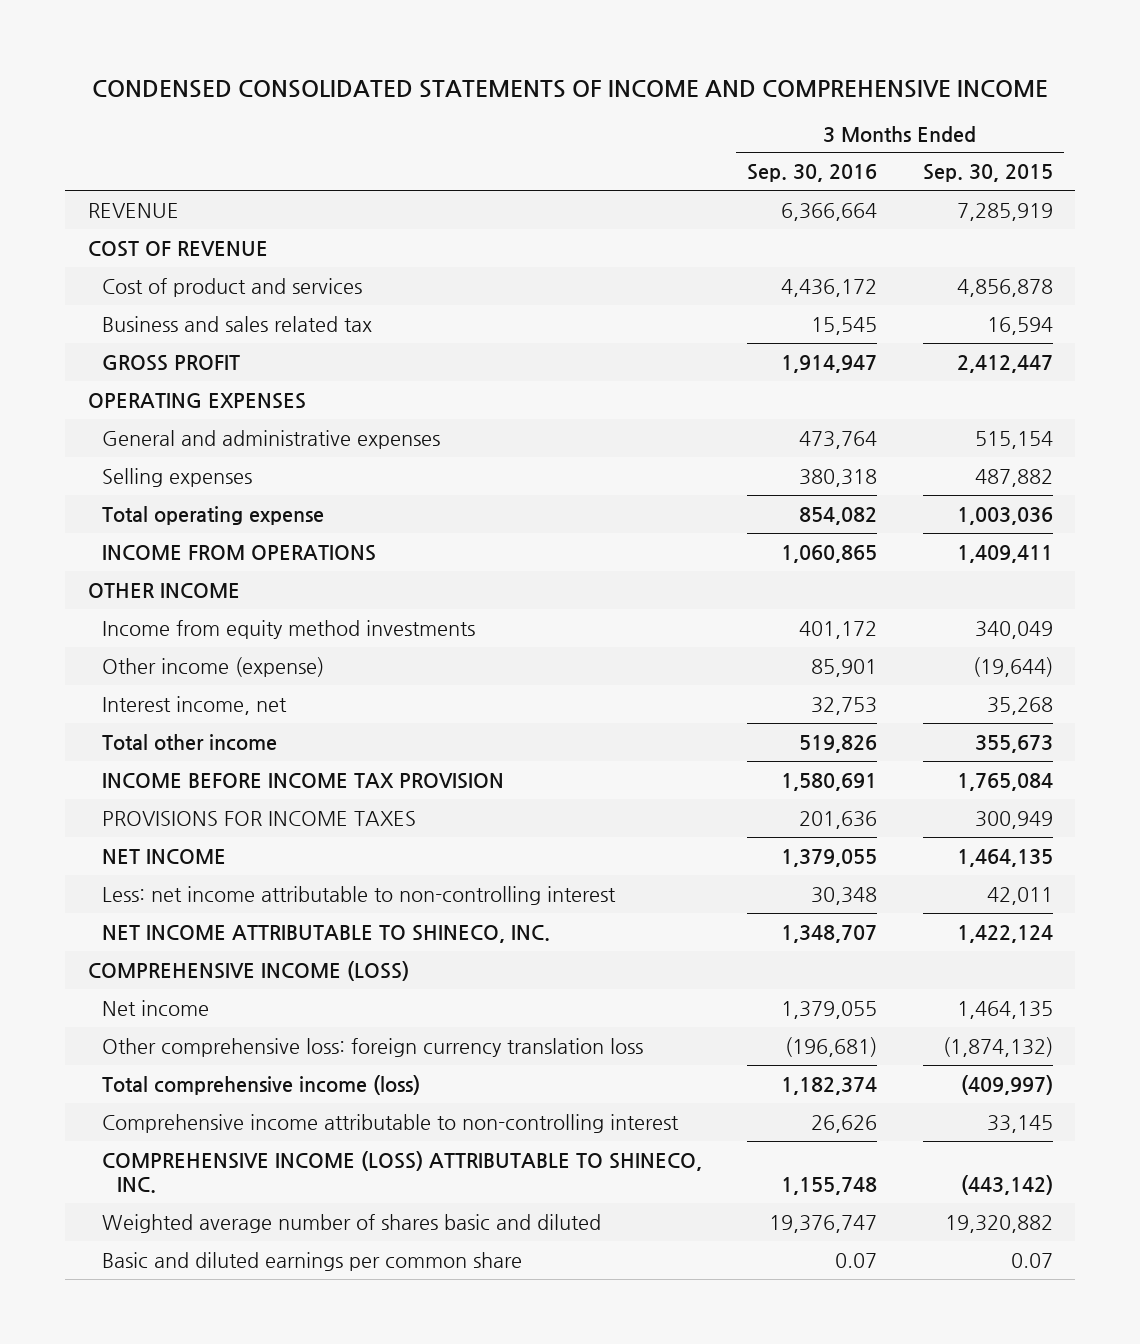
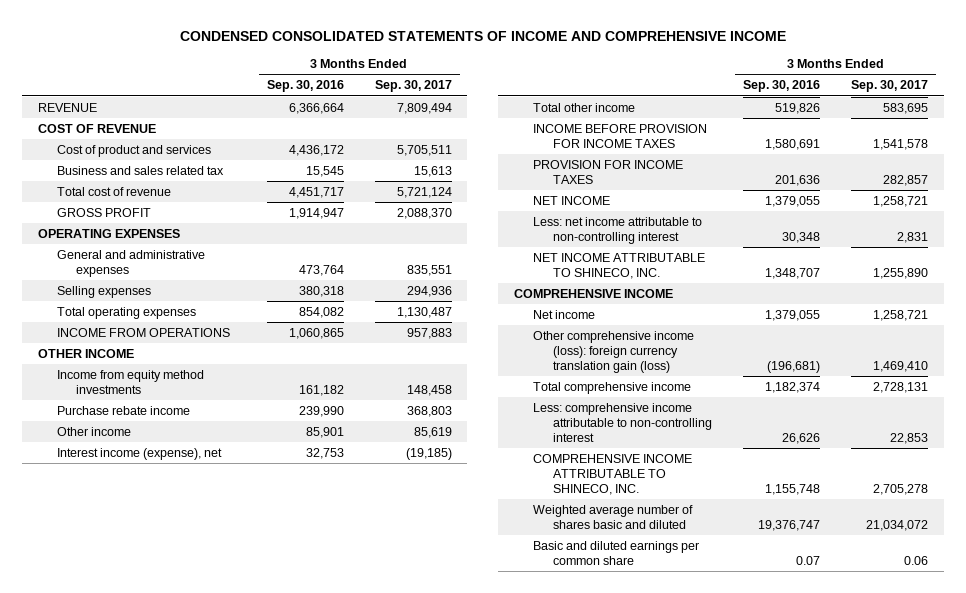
[922,164,1053,183] Sep. 30, 2015 -> none
none -> [374,80,452,93] Sep. 30, 2017
none -> [56,186,171,196] Total cost of revenue
[102,505,325,525] Total operating expense -> [56,306,196,319] Total operating expenses
[799,620,878,639] 401,172 -> [298,384,344,396] 161,182
none -> [56,405,190,415] Purchase rebate income
[102,656,325,677] Other income (expense) -> [56,426,131,436] Other income
[102,695,288,715] Interest income, net -> [56,447,222,460] Interest income (expense), net
[102,772,505,789] INCOME BEFORE INCOME TAX PROVISION -> [533,123,708,148] INCOME BEFORE PROVISION FOR INCOME TAXES
[102,810,417,826] PROVISIONS FOR INCOME TAXES -> [533,159,684,184] PROVISION FOR INCOME TAXES
[87,960,409,981] COMPREHENSIVE INCOME (LOSS) -> [514,288,674,298] COMPREHENSIVE INCOME
[102,1037,644,1057] Other comprehensive loss: foreign currency translation loss -> [533,330,695,373] Other comprehensive income (loss): foreign currency translation gain (loss)
[102,1074,421,1095] Total comprehensive income (loss) -> [533,381,692,394] Total comprehensive income
[102,1113,680,1133] Comprehensive income attributable to non-controlling interest -> [533,402,712,442] Less: comprehensive income attributable to non-controlling interest
[102,1150,703,1194] COMPREHENSIVE INCOME (LOSS) ATTRIBUTABLE TO SHINECO, INC. -> [533,453,693,495] COMPREHENSIVE INCOME ATTRIBUTABLE TO SHINECO, INC.

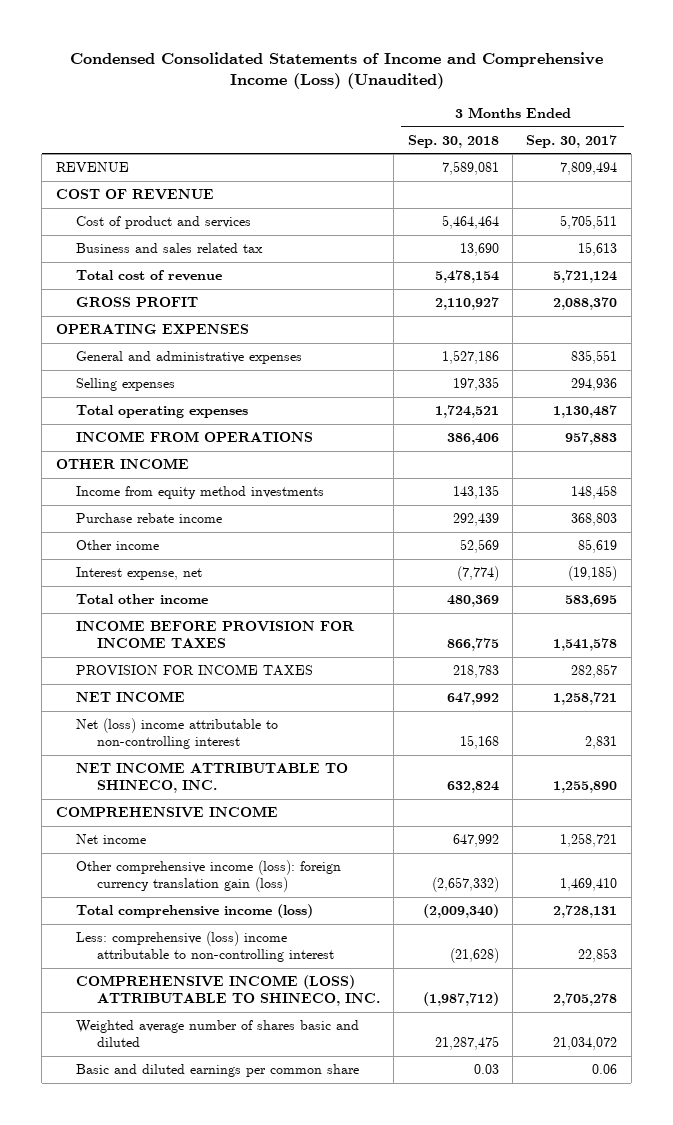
[179,31,786,42] CONDENSED CONSOLIDATED STATEMENTS OF INCOME AND COMPREHENSIVE INCOME -> [69,51,603,90] Condensed Consolidated Statements of Income and Comprehensive Income (Loss) (Unaudited)
[266,80,344,93] Sep. 30, 2016 -> none
none -> [407,134,499,148] Sep. 30, 2018
[56,447,222,460] Interest income (expense), net -> [76,567,203,581] Interest expense, net
[533,216,703,244] Less: net income attributable to non-controlling interest -> [76,718,279,749] Net (loss) income attributable to non-controlling interest
[533,381,692,394] Total comprehensive income -> [76,904,314,919] Total comprehensive income (loss)
[533,402,712,442] Less: comprehensive income attributable to non-controlling interest -> [76,931,334,962] Less: comprehensive (loss) income attributable to non-controlling interest
[533,453,693,495] COMPREHENSIVE INCOME ATTRIBUTABLE TO SHINECO, INC. -> [76,975,380,1006] COMPREHENSIVE INCOME (LOSS) ATTRIBUTABLE TO SHINECO, INC.

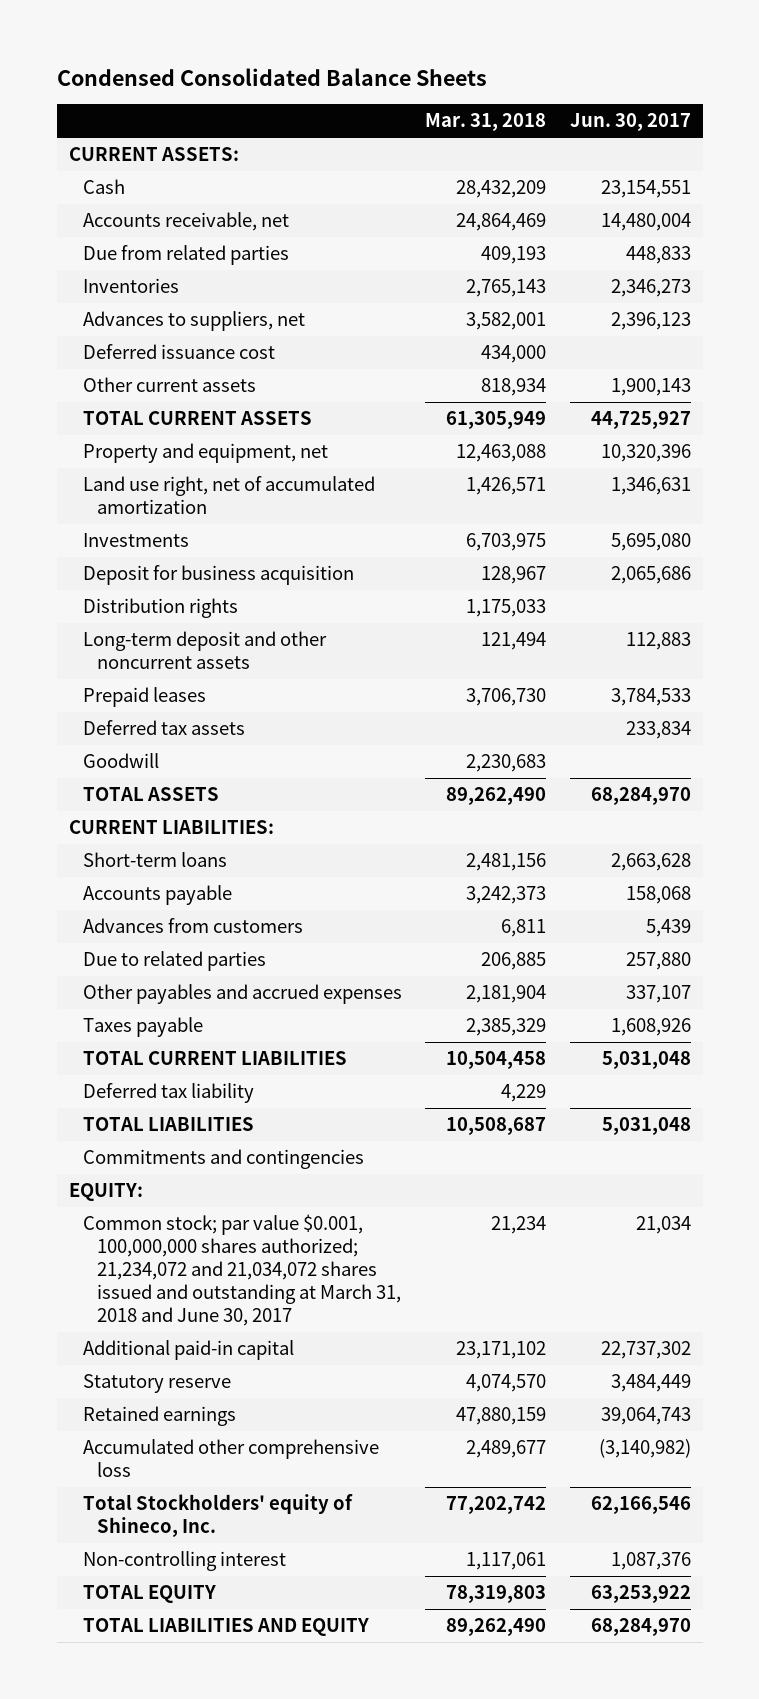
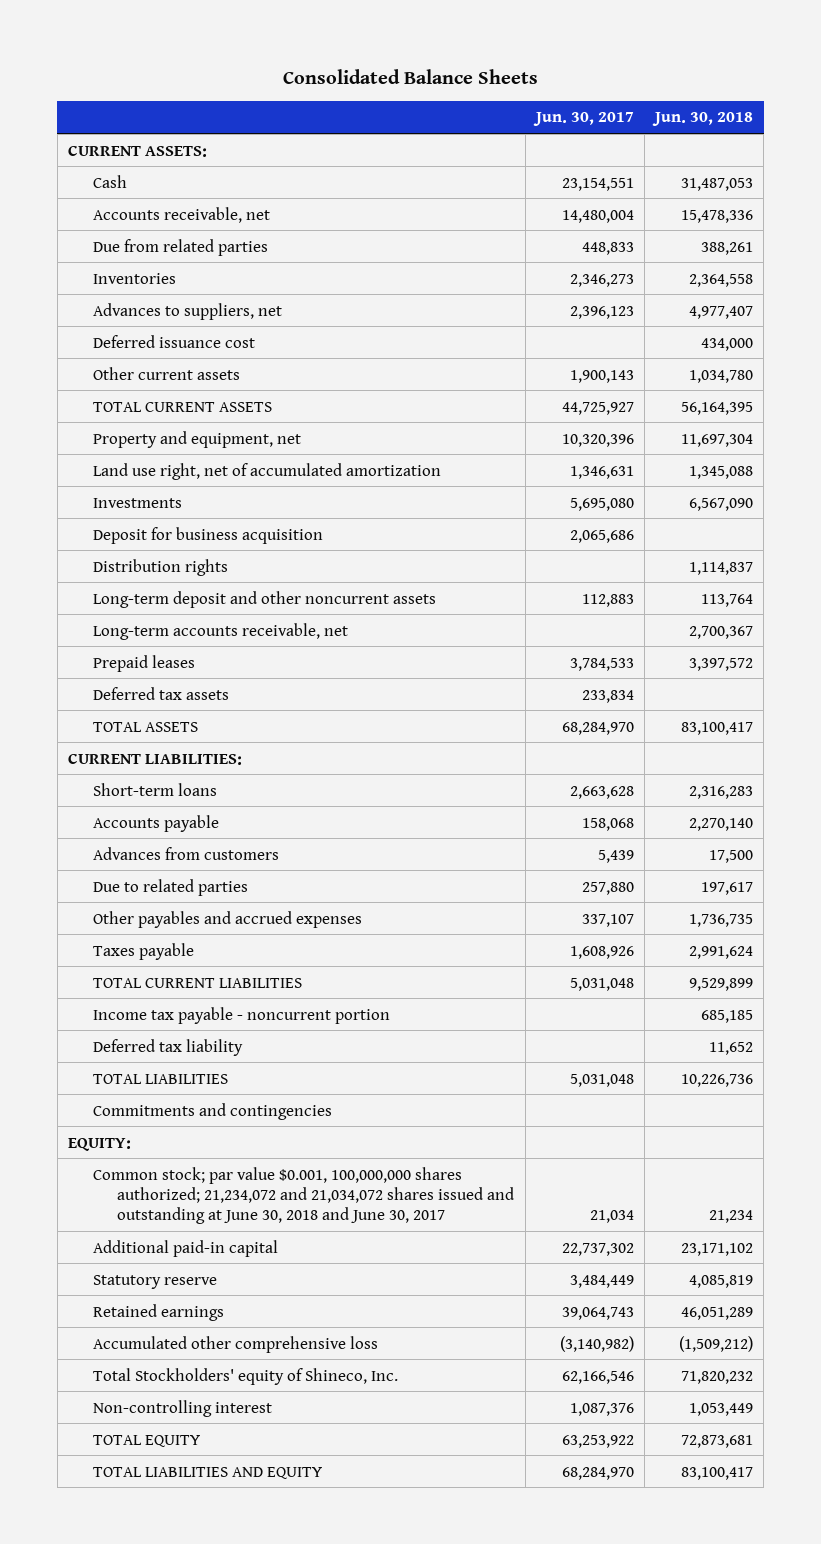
[56,67,487,86] Condensed Consolidated Balance Sheets -> [282,68,538,84] Consolidated Balance Sheets
[425,113,547,132] Mar. 31, 2018 -> none
none -> [652,112,754,127] Jun. 30, 2018
none -> [92,622,348,640] Long-term accounts receivable, net
[82,753,159,769] Goodwill -> none
none -> [92,1006,390,1024] Income tax payable - noncurrent portion
[82,1214,401,1326] Common stock; par value $0.001, 100,000,000 shares authorized; 21,234,072 and 21,034,072 shares issued and outstanding at March 31, 2018 and June 30, 2017 -> [92,1166,515,1225] Common stock; par value $0.001, 100,000,000 shares authorized; 21,234,072 and 21,034,072 shares issued and outstanding at June 30, 2018 and June 30, 2017

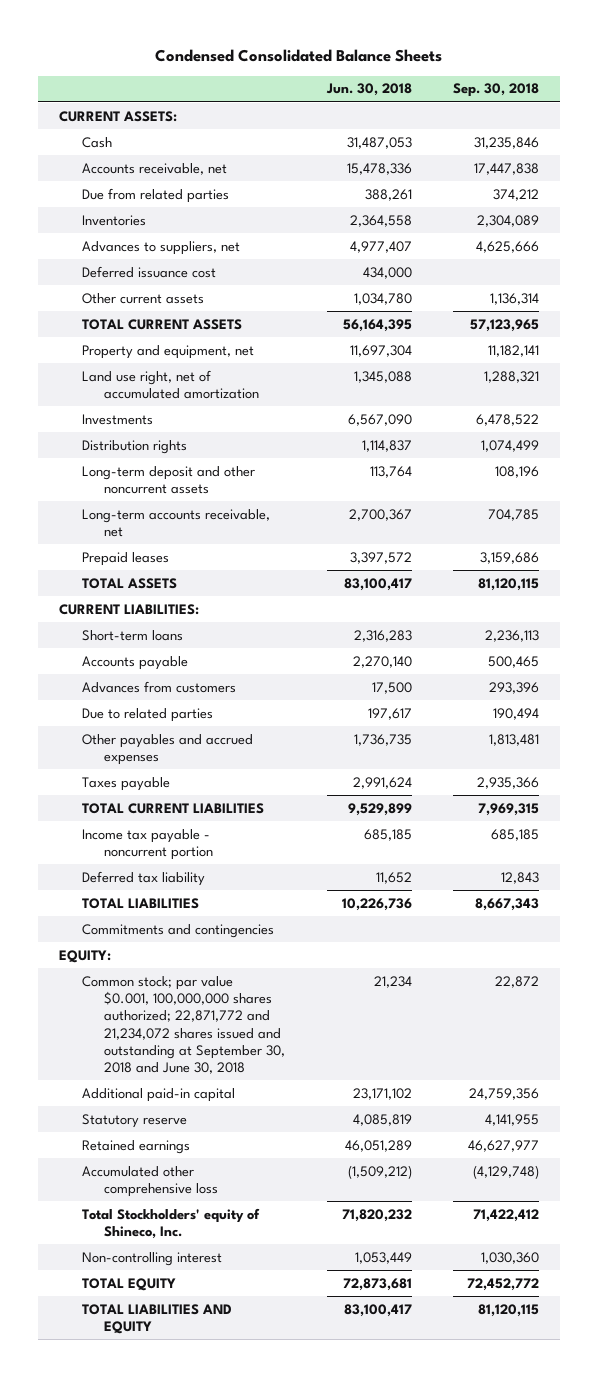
[282,68,538,84] Consolidated Balance Sheets -> [155,49,443,63] Condensed Consolidated Balance Sheets
[532,112,634,127] Jun. 30, 2017 -> none
none -> [453,83,540,98] Sep. 30, 2018
[92,526,323,544] Deposit for business acquisition -> none
[92,686,229,700] Deferred tax assets -> none
[92,1166,515,1225] Common stock; par value $0.001, 100,000,000 shares authorized; 21,234,072 and 21,034,072 shares issued and outstanding at June 30, 2018 and June 30, 2017 -> [81,975,286,1075] Common stock; par value $0.001, 100,000,000 shares authorized; 22,871,772 and 21,234,072 shares issued and outstanding at September 30, 2018 and June 30, 2018

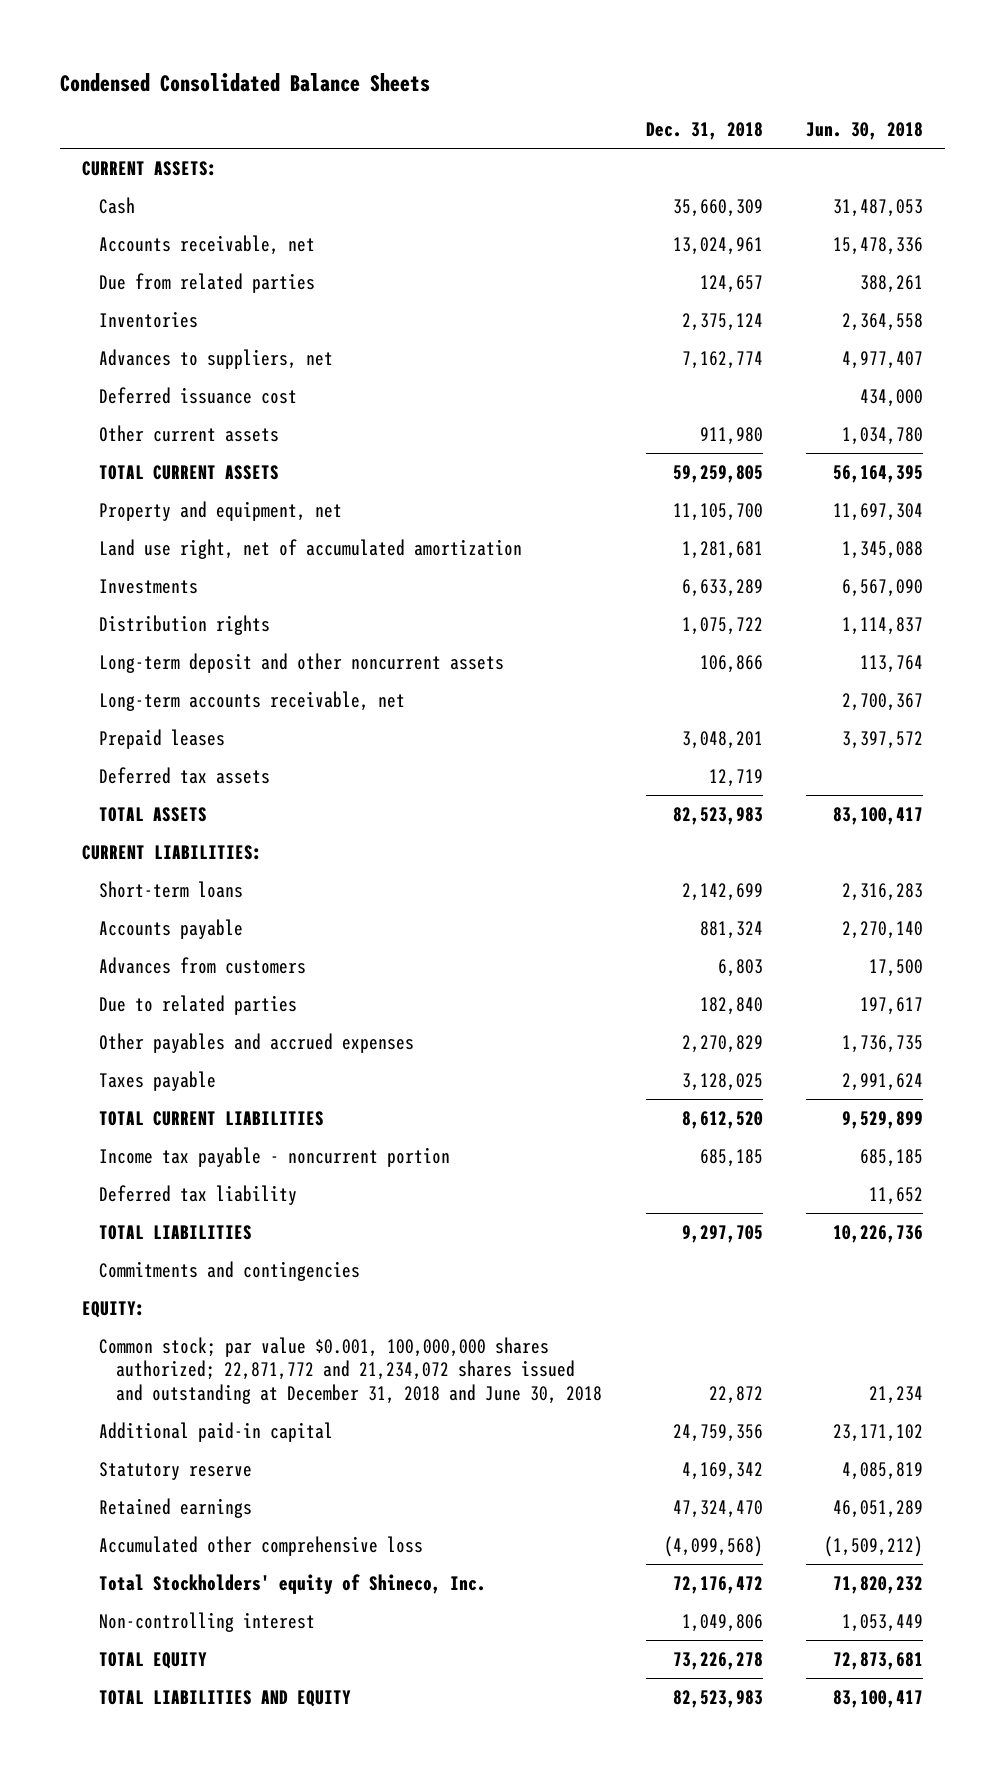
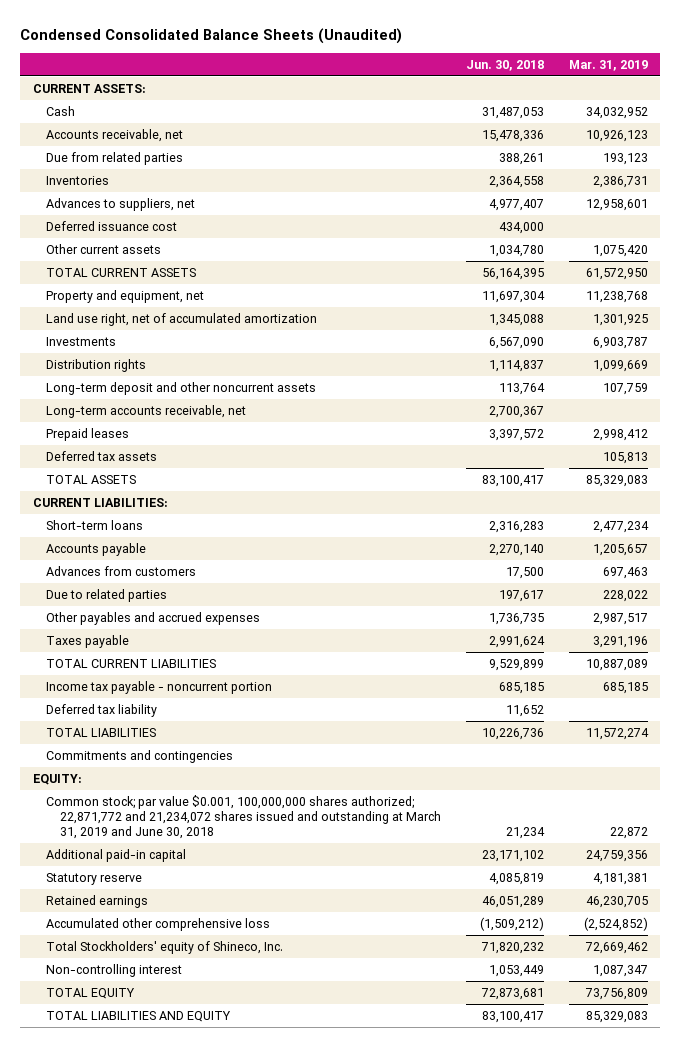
[60,72,431,92] Condensed Consolidated Balance Sheets -> [20,27,403,44] Condensed Consolidated Balance Sheets (Unaudited)
[645,121,763,140] Dec. 31, 2018 -> none
none -> [568,59,648,71] Mar. 31, 2019
[99,1336,603,1404] Common stock; par value $0.001, 100,000,000 shares authorized; 22,871,772 and 21,234,072 shares issued and outstanding at December 31, 2018 and June 30, 2018 -> [46,795,442,840] Common stock; par value $0.001, 100,000,000 shares authorized; 22,871,772 and 21,234,072 shares issued and outstanding at March 31, 2019 and June 30, 2018

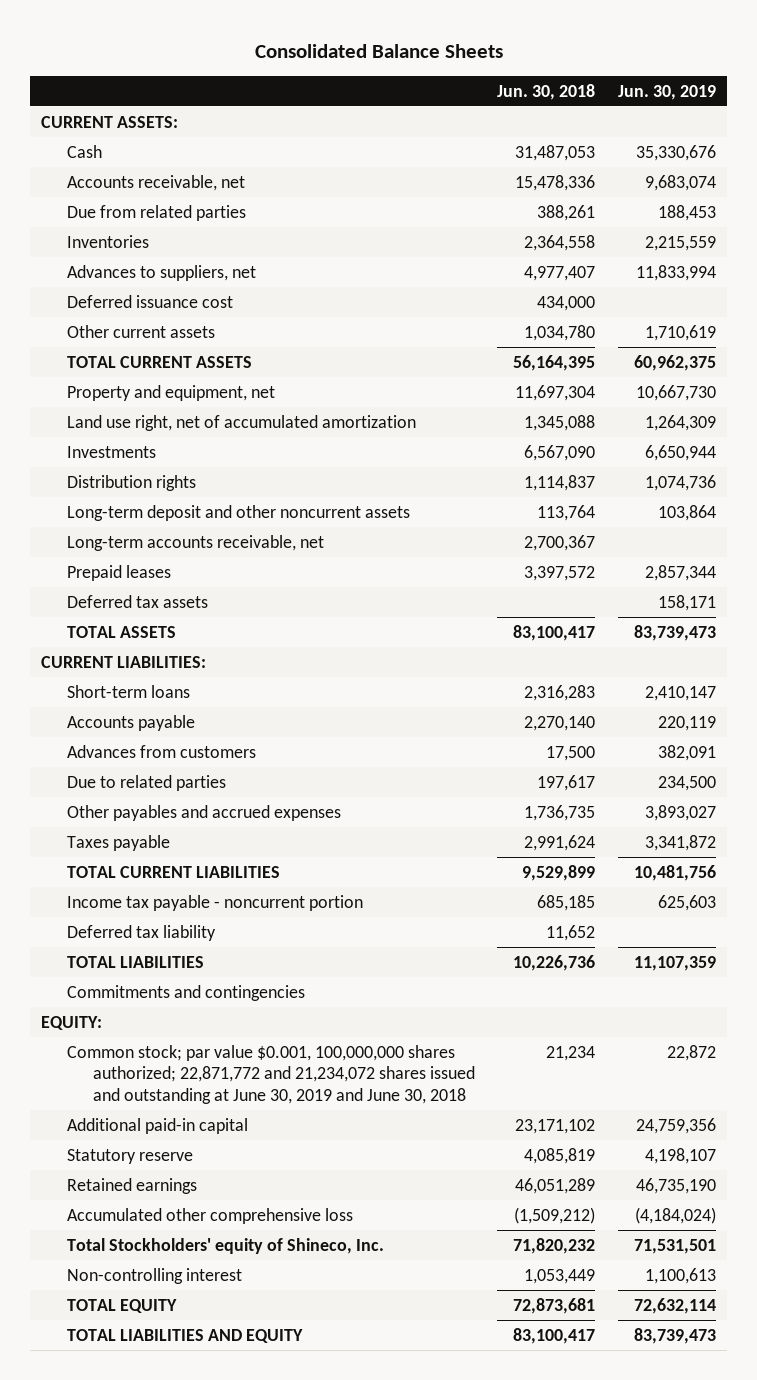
[20,27,403,44] Condensed Consolidated Balance Sheets (Unaudited) -> [254,43,503,58] Consolidated Balance Sheets
[568,59,648,71] Mar. 31, 2019 -> none
none -> [617,84,716,100] Jun. 30, 2019
[46,795,442,840] Common stock; par value $0.001, 100,000,000 shares authorized; 22,871,772 and 21,234,072 shares issued and outstanding at March 31, 2019 and June 30, 2018 -> [67,1044,475,1104] Common stock; par value $0.001, 100,000,000 shares authorized; 22,871,772 and 21,234,072 shares issued and outstanding at June 30, 2019 and June 30, 2018

